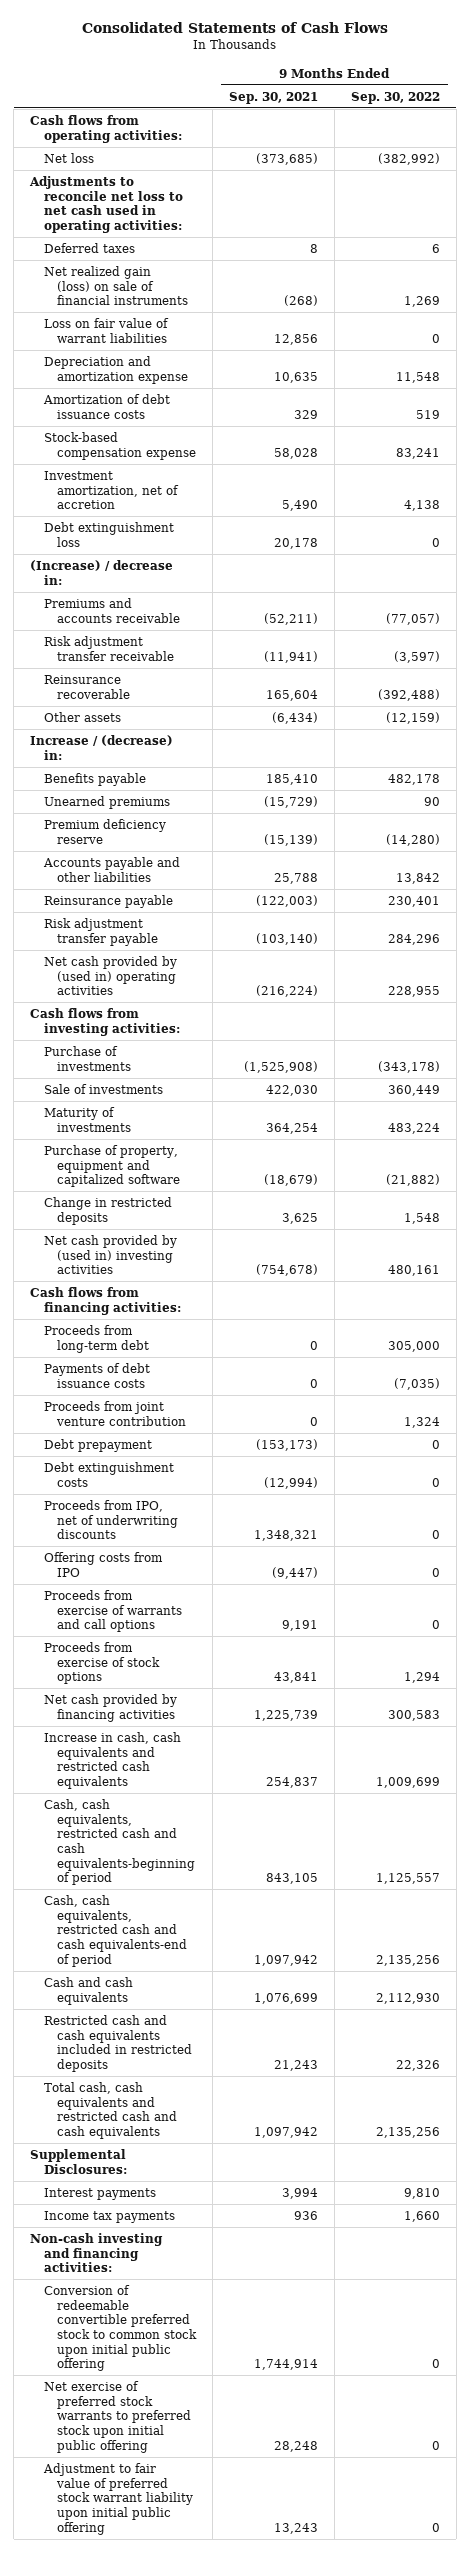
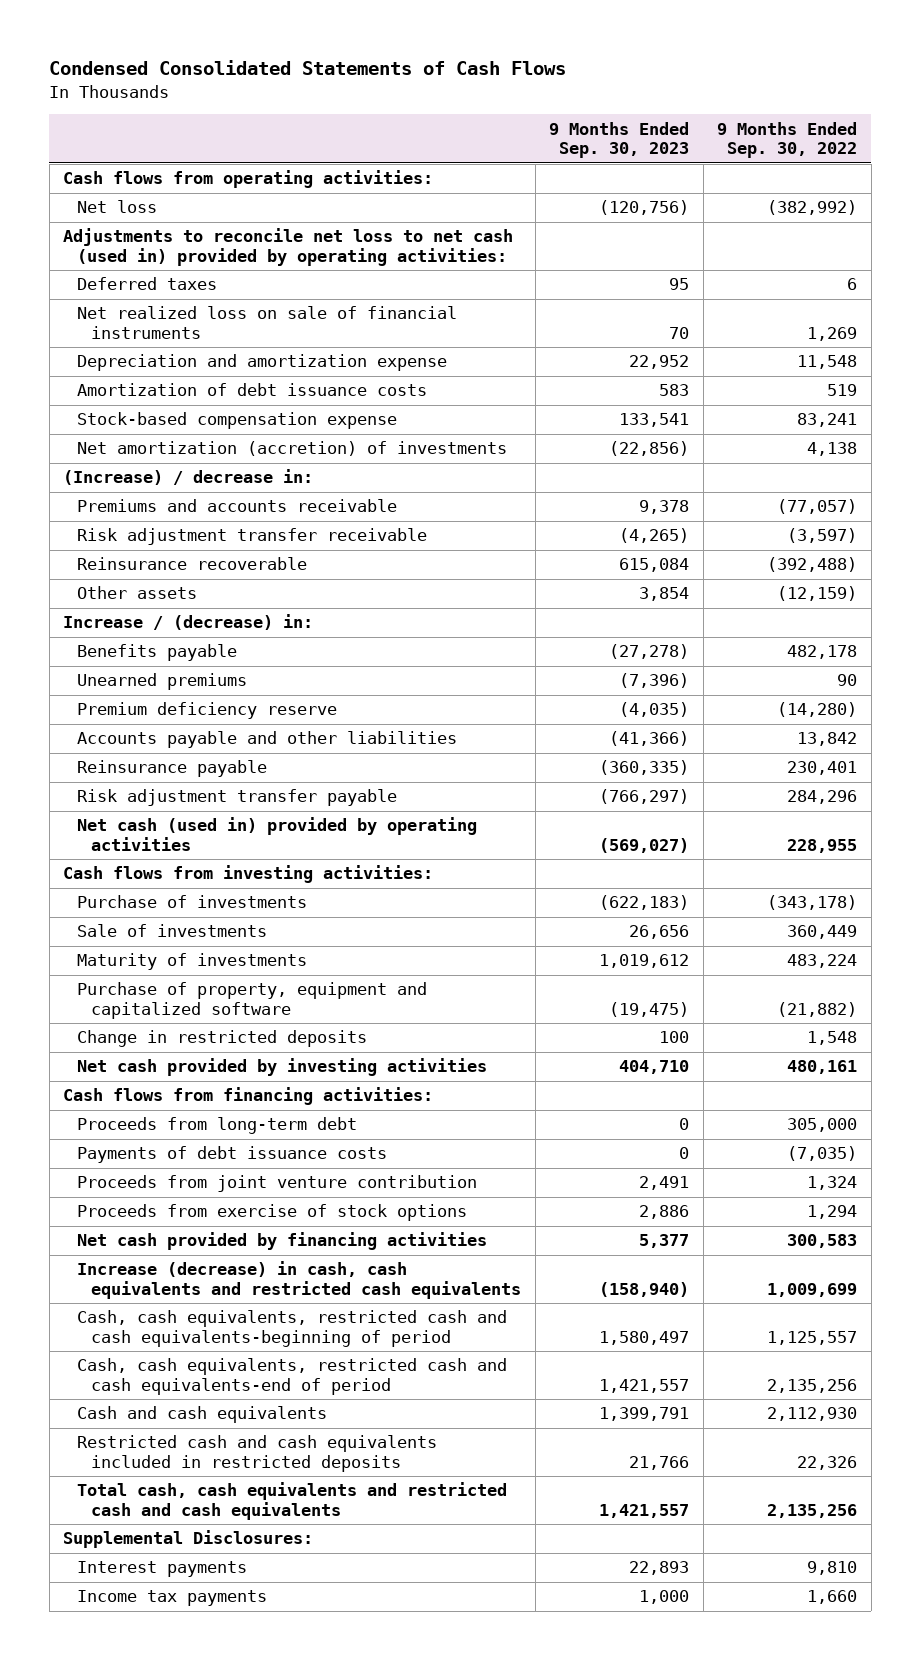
[81,21,388,33] Consolidated Statements of Cash Flows -> [49,60,567,76] Condensed Consolidated Statements of Cash Flows
[228,91,318,104] Sep. 30, 2021 -> none
none -> [549,121,690,159] 9 Months Ended Sep. 30, 2023
[29,175,183,233] Adjustments to reconcile net loss to net cash used in operating activities: -> [63,228,514,267] Adjustments to reconcile net loss to net cash (used in) provided by operating activities:
[43,317,169,343] Loss on fair value of warrant liabilities -> none
[43,265,188,306] Net realized gain (loss) on sale of financial instruments -> [77,306,458,340] Net realized loss on sale of financial instruments
[43,521,174,547] Debt extinguishment loss -> none
[43,470,179,510] Investment amortization, net of accretion -> [77,441,508,457] Net amortization (accretion) of investments
[43,955,177,996] Net cash provided by (used in) operating activities -> [77,817,478,852] Net cash (used in) provided by operating activities
[43,1234,177,1275] Net cash provided by (used in) investing activities -> [77,1058,488,1077] Net cash provided by investing activities
[43,1438,152,1452] Debt prepayment -> none
[43,1461,174,1487] Debt extinguishment costs -> none
[43,1499,178,1540] Proceeds from IPO, net of underwriting discounts -> none
[43,1551,163,1577] Offering costs from IPO -> none
[43,1589,182,1633] Proceeds from exercise of warrants and call options -> none
[43,1731,181,1789] Increase in cash, cash equivalents and restricted cash equivalents -> [77,1261,522,1300] Increase (decrease) in cash, cash equivalents and restricted cash equivalents
[30,2232,164,2273] Non-cash investing and financing activities: -> none
[43,2284,197,2372] Conversion of redeemable convertible preferred stock to common stock upon initial public offering -> none
[43,2380,191,2453] Net exercise of preferred stock warrants to preferred stock upon initial public offering -> none
[42,2462,193,2535] Adjustment to fair value of preferred stock warrant liability upon initial public offering -> none

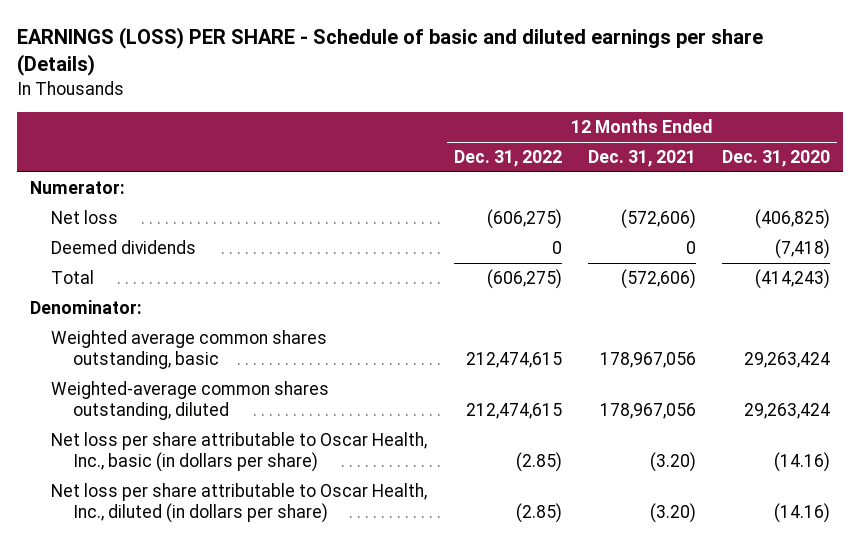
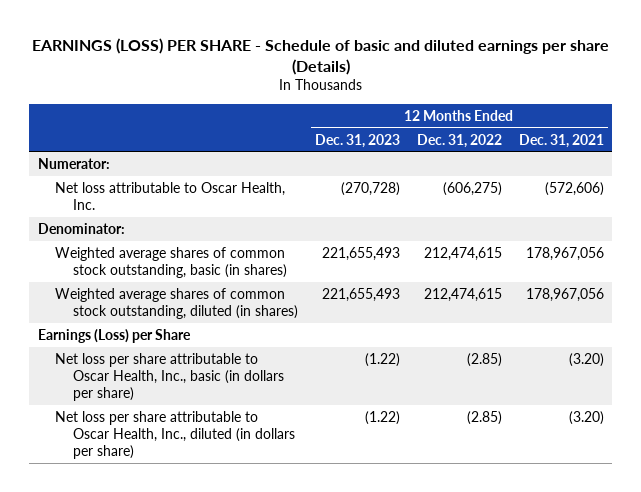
[722,150,831,168] Dec. 31, 2020 -> none
none -> [314,133,400,148] Dec. 31, 2023
[51,240,197,255] Deemed dividends -> none
[51,270,95,285] Total -> none
[51,210,119,225] Net loss -> [55,181,286,210] Net loss attributable to Oscar Health, Inc.
[51,330,328,370] Weighted average common shares outstanding, basic -> [55,246,287,278] Weighted average shares of common stock outstanding, basic (in shares)
[51,381,330,421] Weighted-average common shares outstanding, diluted -> [55,287,298,319] Weighted average shares of common stock outstanding, diluted (in shares)
none -> [37,328,191,343] Earnings (Loss) per Share

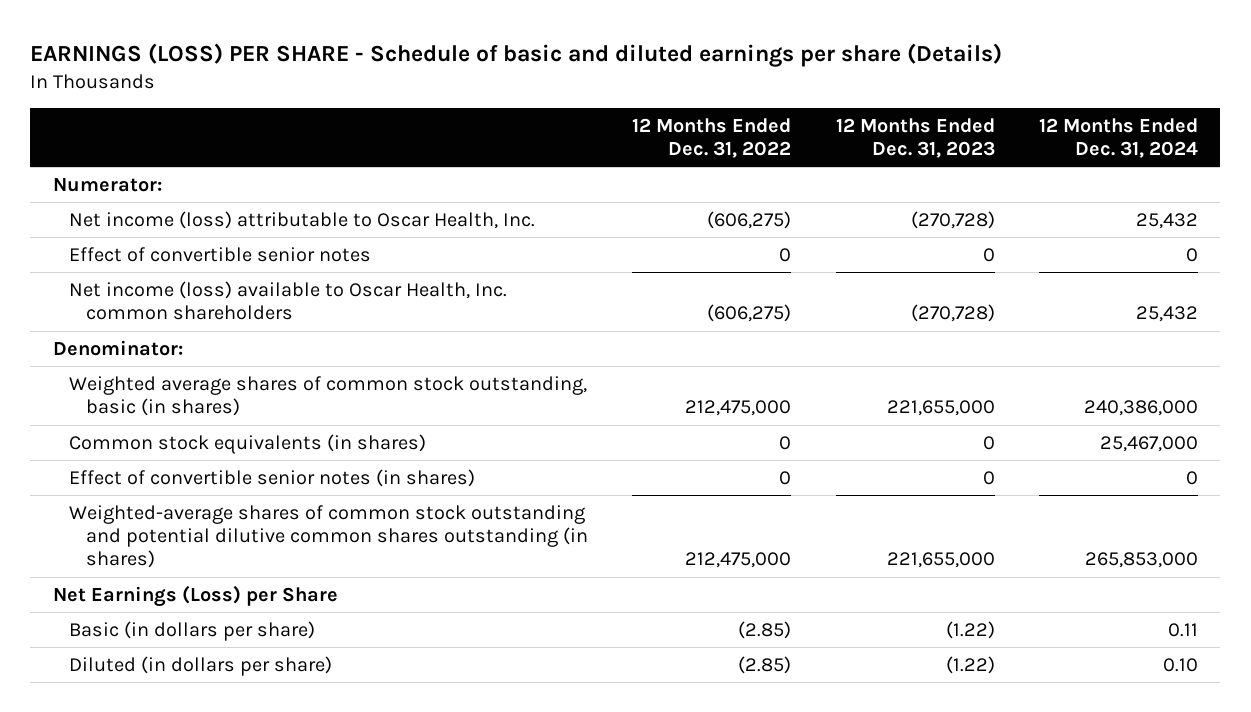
[518,133,604,148] Dec. 31, 2021 -> none
none -> [1039,117,1199,159] 12 Months Ended Dec. 31, 2024
[55,181,286,210] Net loss attributable to Oscar Health, Inc. -> [69,210,536,229] Net income (loss) attributable to Oscar Health, Inc.
none -> [69,246,372,262] Effect of convertible senior notes
none -> [69,280,508,321] Net income (loss) available to Oscar Health, Inc. common shareholders
[321,246,400,261] 221,655,493 -> [886,400,995,417] 221,655,000
[423,246,502,261] 212,474,615 -> [685,400,792,417] 212,475,000
none -> [69,433,427,454] Common stock equivalents (in shares)
none -> [69,468,476,487] Effect of convertible senior notes (in shares)
[55,287,298,319] Weighted average shares of common stock outstanding, diluted (in shares) -> [69,504,589,569] Weighted-average shares of common stock outstanding and potential dilutive common shares outstanding (in shares)
[321,287,400,302] 221,655,493 -> [886,552,995,569] 221,655,000
[423,287,502,302] 212,474,615 -> [685,552,792,569] 212,475,000
[37,328,191,343] Earnings (Loss) per Share -> [52,584,338,607] Net Earnings (Loss) per Share
[55,352,284,401] Net loss per share attributable to Oscar Health, Inc., basic (in dollars per share) -> [69,620,316,641] Basic (in dollars per share)
[55,410,295,459] Net loss per share attributable to Oscar Health, Inc., diluted (in dollars per share) -> [69,655,333,676] Diluted (in dollars per share)

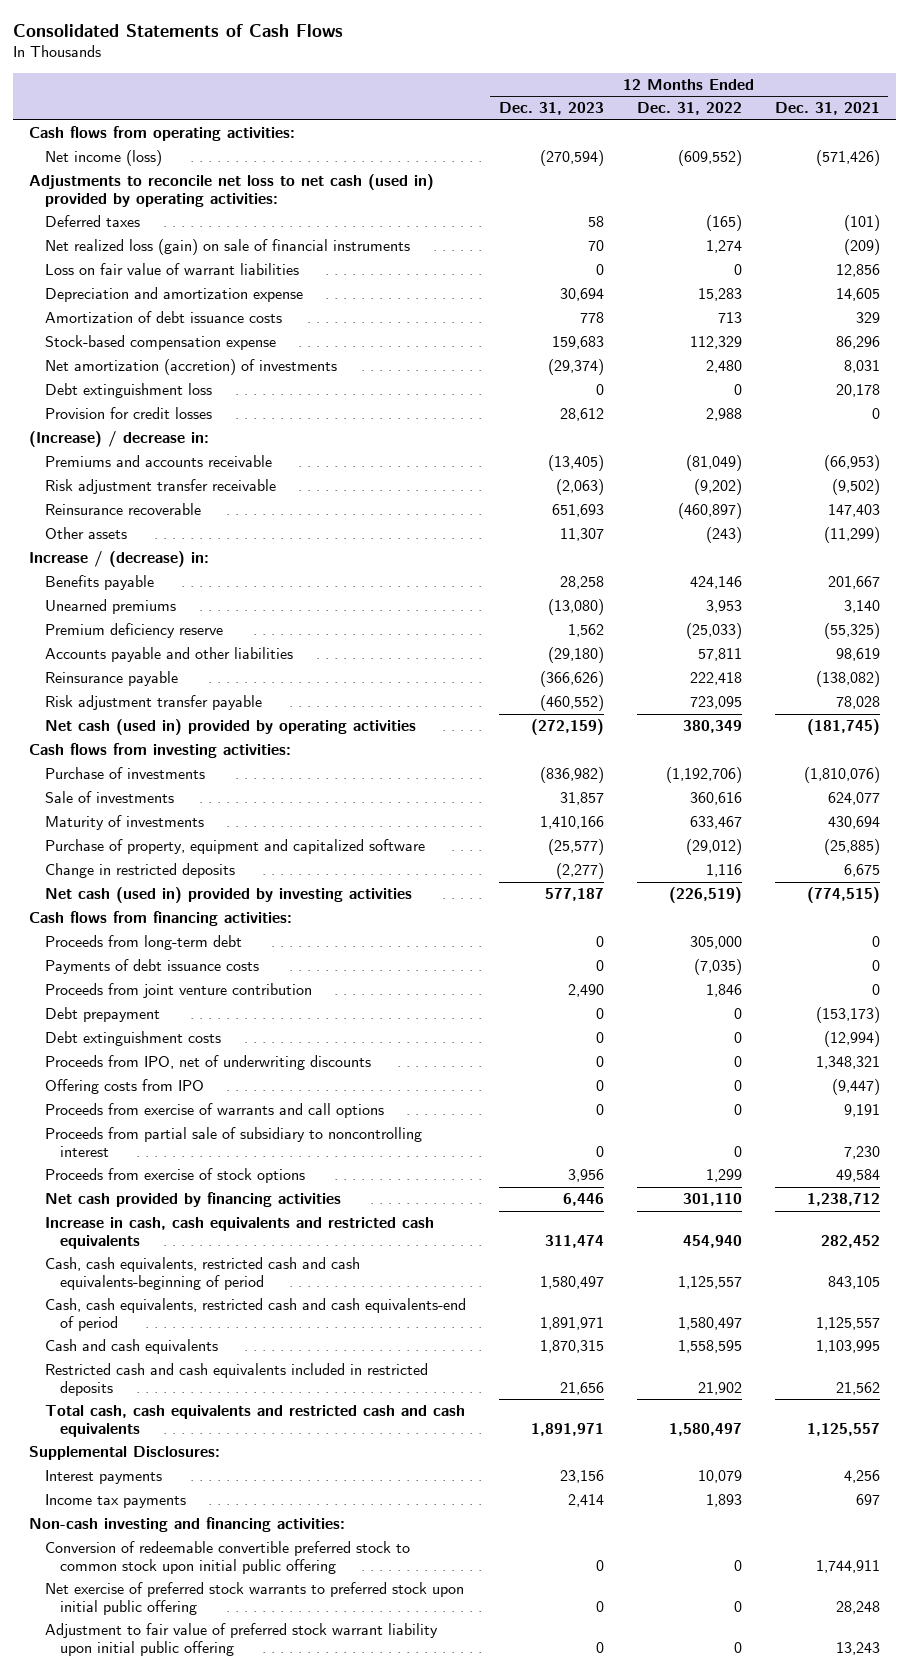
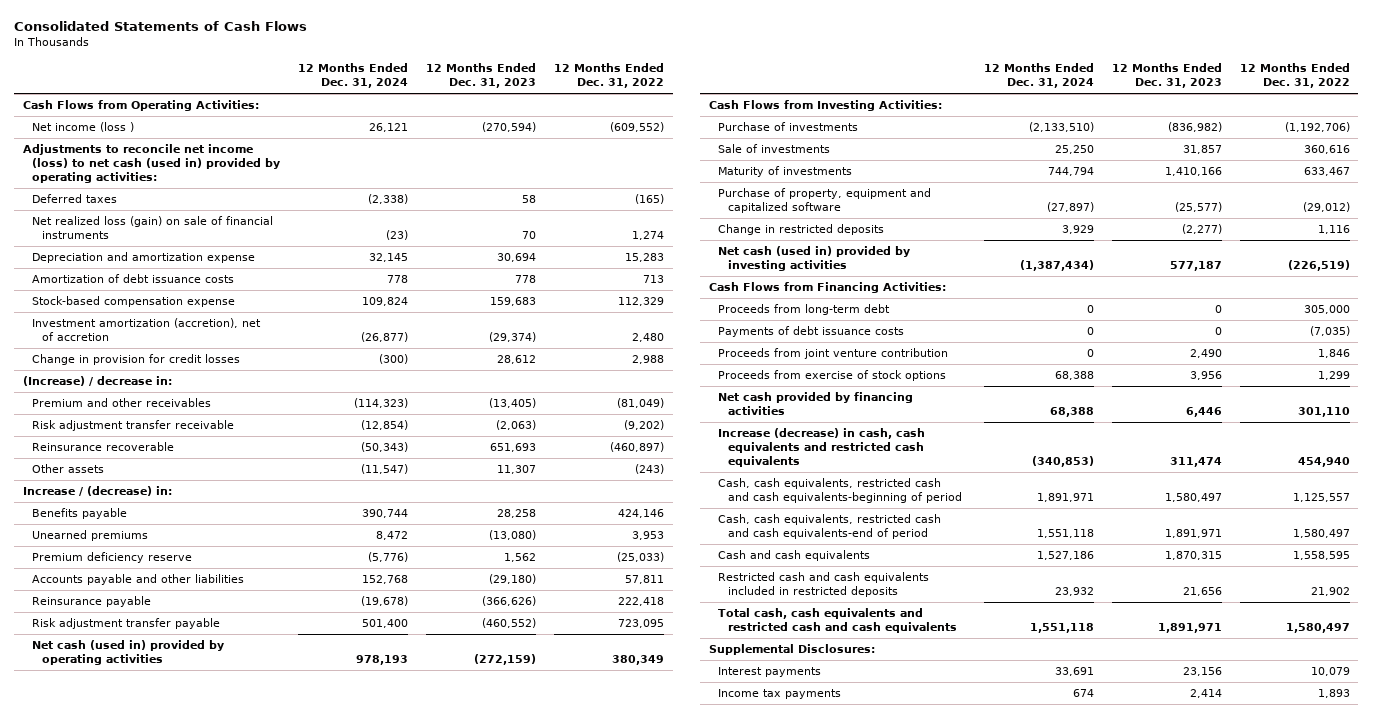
[774,102,880,116] Dec. 31, 2021 -> none
none -> [298,63,409,89] 12 Months Ended Dec. 31, 2024
[29,126,296,142] Cash flows from operating activities: -> [23,100,260,112] Cash Flows from Operating Activities:
[44,150,162,167] Net income (loss) -> [32,122,135,133] Net income (loss )
[29,174,435,208] Adjustments to reconcile net loss to net cash (used in) provided by operating activities: -> [23,144,281,184] Adjustments to reconcile net income (loss) to net cash (used in) provided by operating activities:
[44,263,299,276] Loss on fair value of warrant liabilities -> none
[44,383,212,399] Debt extinguishment loss -> none
[44,359,337,376] Net amortization (accretion) of investments -> [32,318,262,342] Investment amortization (accretion), net of accretion
[44,407,212,420] Provision for credit losses -> [32,354,241,366] Change in provision for credit losses
[44,455,272,468] Premiums and accounts receivable -> [32,398,212,408] Premium and other receivables
[29,743,292,759] Cash flows from investing activities: -> [709,100,943,112] Cash Flows from Investing Activities:
[29,911,293,927] Cash flows from financing activities: -> [709,282,947,294] Cash Flows from Financing Activities:
[44,1007,160,1023] Debt prepayment -> none
[44,1031,221,1047] Debt extinguishment costs -> none
[44,1055,371,1071] Proceeds from IPO, net of underwriting discounts -> none
[44,1079,204,1095] Offering costs from IPO -> none
[44,1103,384,1119] Proceeds from exercise of warrants and call options -> none
[44,1127,422,1158] Proceeds from partial sale of subsidiary to noncontrolling interest -> none
[44,1217,434,1250] Increase in cash, cash equivalents and restricted cash equivalents -> [718,428,926,468] Increase (decrease) in cash, cash equivalents and restricted cash equivalents
[29,1517,346,1533] Non-cash investing and financing activities: -> none
[44,1541,410,1575] Conversion of redeemable convertible preferred stock to common stock upon initial public offering -> none
[44,1582,464,1616] Net exercise of preferred stock warrants to preferred stock upon initial public offering -> none
[44,1623,438,1657] Adjustment to fair value of preferred stock warrant liability upon initial public offering -> none

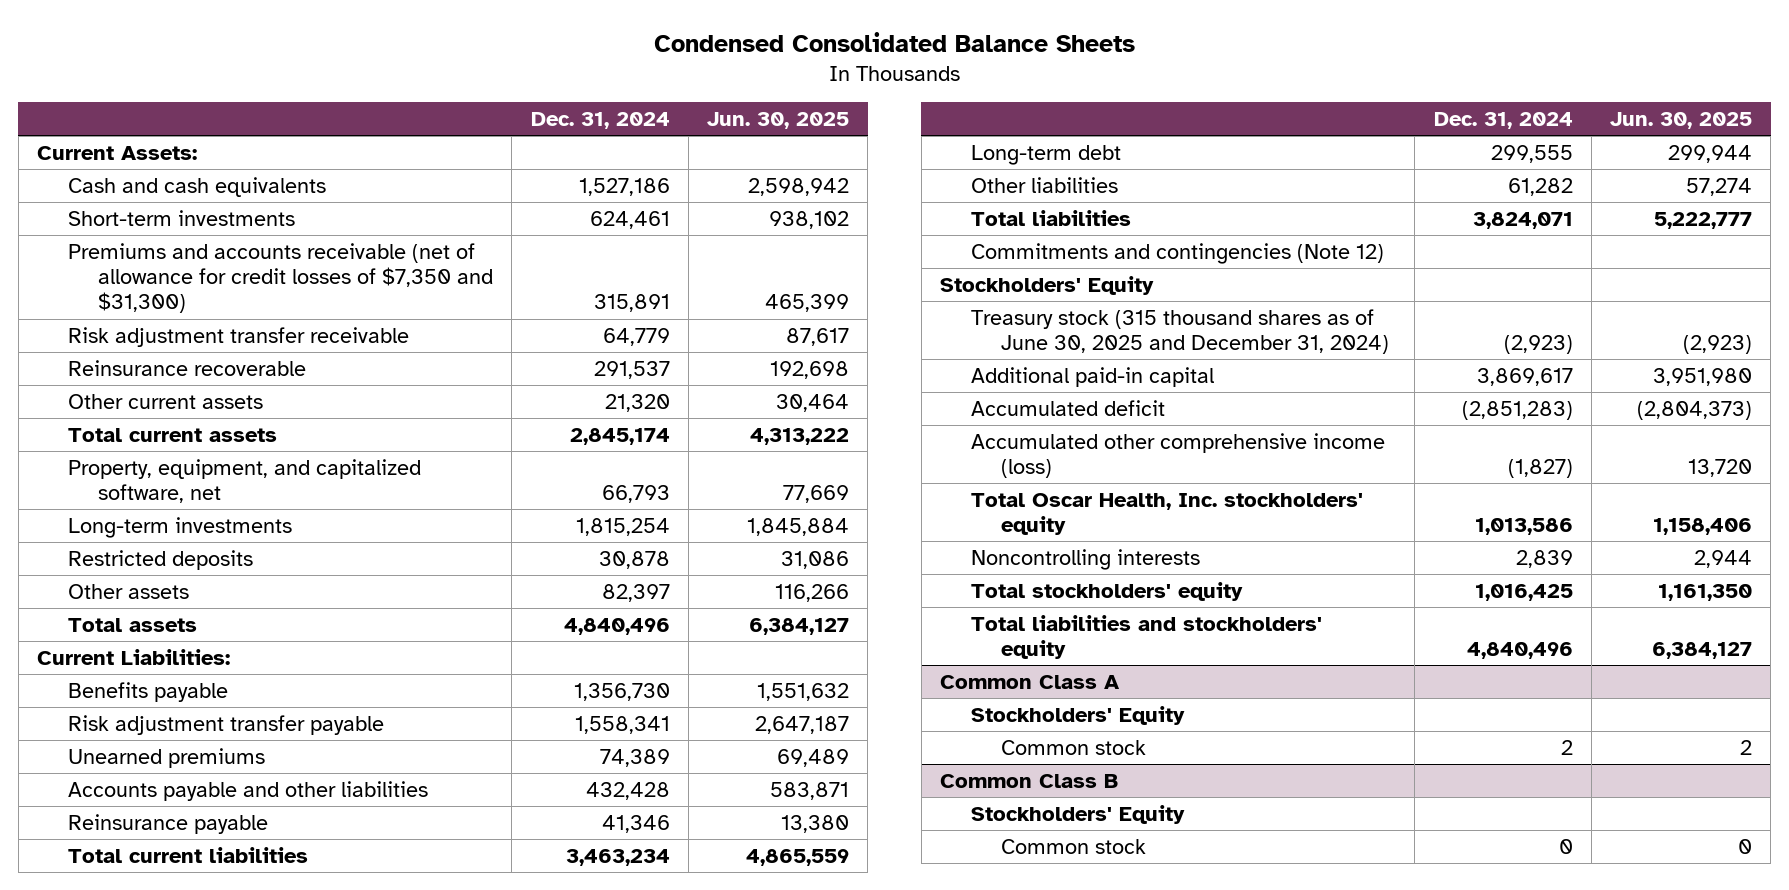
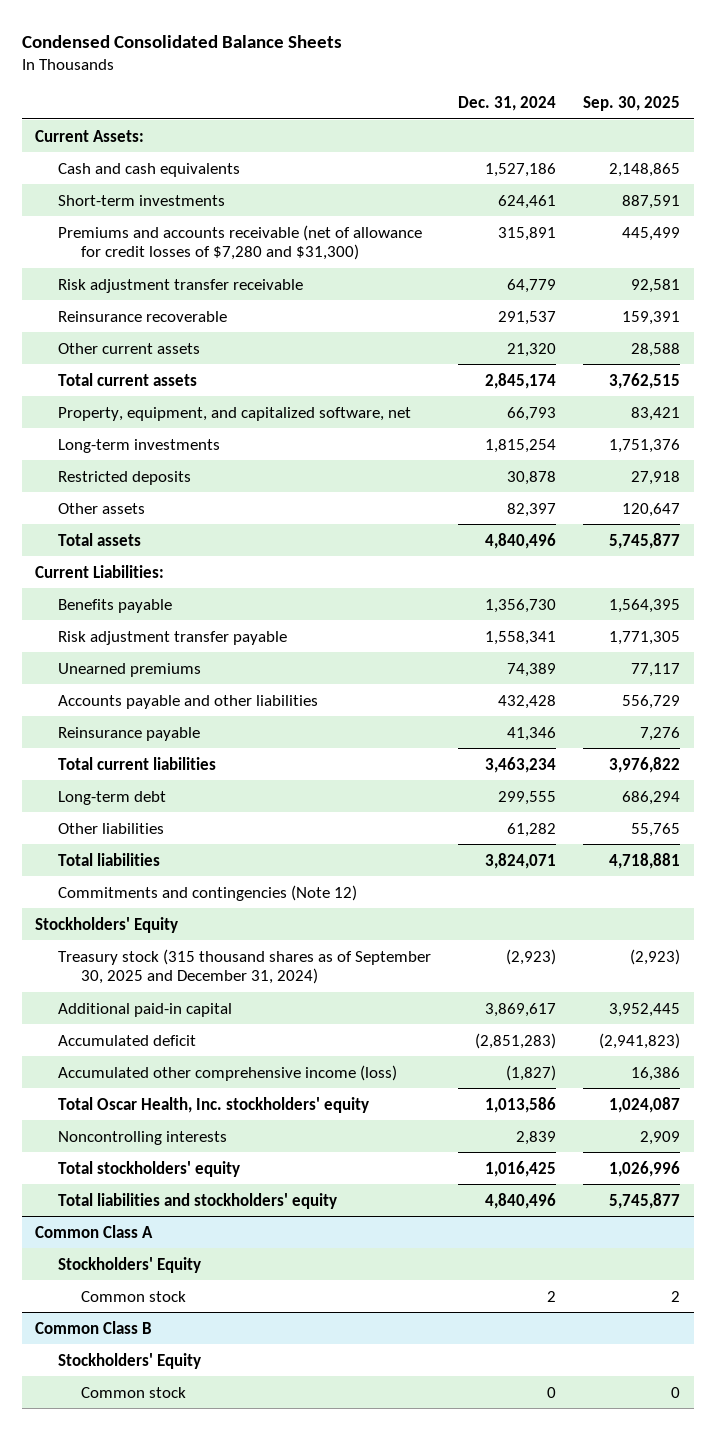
[706,111,849,129] Jun. 30, 2025 -> none
none -> [583,96,681,112] Sep. 30, 2025
[67,242,494,314] Premiums and accounts receivable (net of allowance for credit losses of $7,350 and $31,300) -> [57,224,422,261] Premiums and accounts receivable (net of allowance for credit losses of $7,280 and $31,300)
[970,308,1390,355] Treasury stock (315 thousand shares as of June 30, 2025 and December 31, 2024) -> [57,948,431,985] Treasury stock (315 thousand shares as of September 30, 2025 and December 31, 2024)

